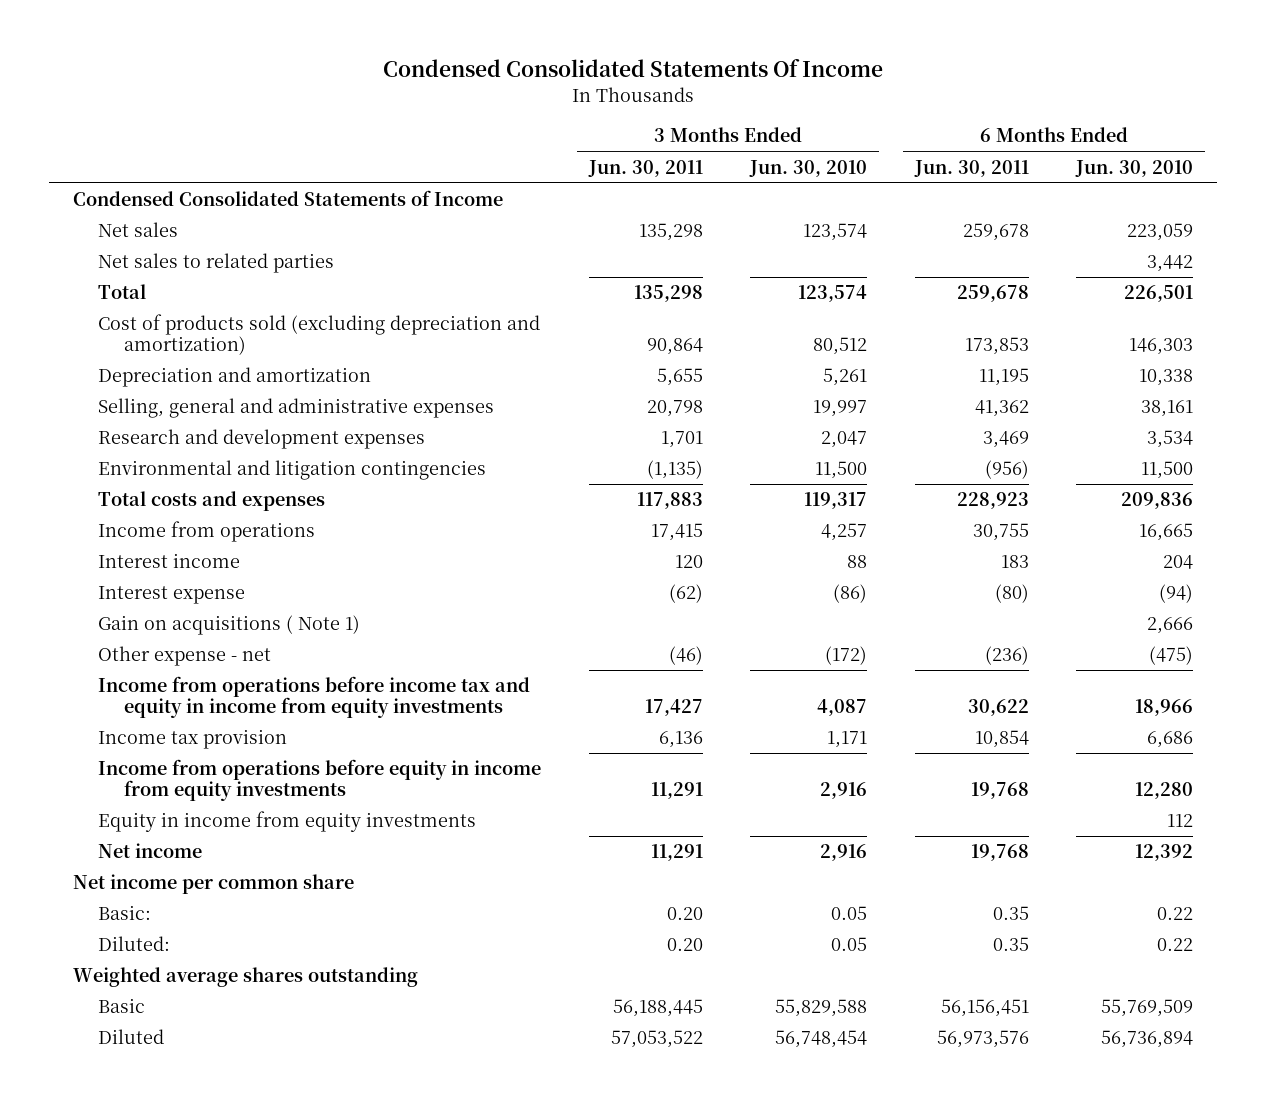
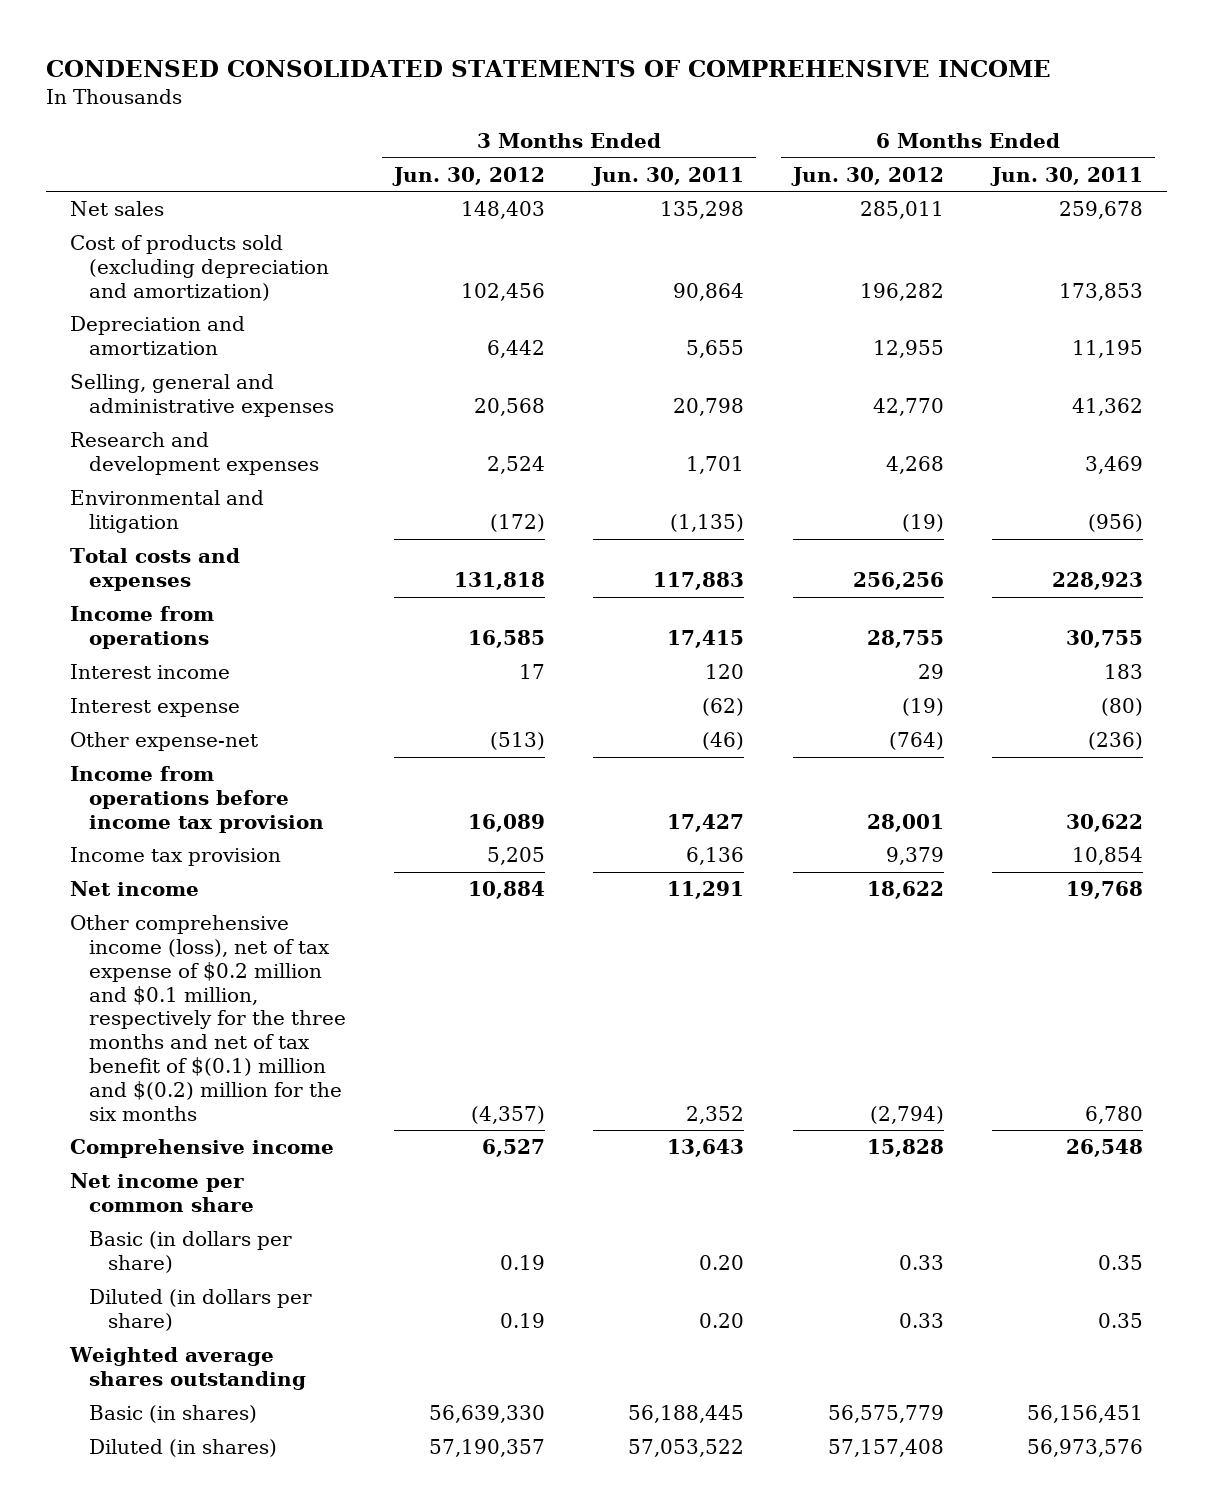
[382,59,883,78] Condensed Consolidated Statements Of Income -> [45,59,1051,77] CONDENSED CONSOLIDATED STATEMENTS OF COMPREHENSIVE INCOME
[749,159,868,177] Jun. 30, 2010 -> none
[1075,159,1194,177] Jun. 30, 2010 -> none
none -> [392,166,546,186] Jun. 30, 2012
none -> [790,166,944,186] Jun. 30, 2012
[72,190,503,207] Condensed Consolidated Statements of Income -> none
[98,253,335,274] Net sales to related parties -> none
[98,284,147,300] Total -> none
[98,460,487,481] Environmental and litigation contingencies -> [69,490,264,534] Environmental and litigation
[98,615,361,636] Gain on acquisitions ( Note 1) -> none
[98,646,272,667] Other expense - net -> [69,732,258,752] Other expense-net
[98,676,531,719] Income from operations before income tax and equity in income from equity investments -> [69,766,324,833] Income from operations before income tax provision
[98,759,542,802] Income from operations before equity in income from equity investments -> none
[98,811,477,833] Equity in income from equity investments -> none
none -> [69,915,346,1121] Other comprehensive income (loss), net of tax expense of $0.2 million and $0.1 million, respectively for the three months and net of tax benefit of $(0.1) million and $(0.2) million for the six months
none -> [69,1139,334,1159] Comprehensive income
[98,905,152,921] Basic: -> [88,1231,292,1274] Basic (in dollars per share)
[98,936,171,952] Diluted: -> [88,1289,312,1332] Diluted (in dollars per share)
[98,998,146,1014] Basic -> [88,1405,257,1424] Basic (in shares)
[98,1029,165,1045] Diluted -> [88,1439,277,1458] Diluted (in shares)

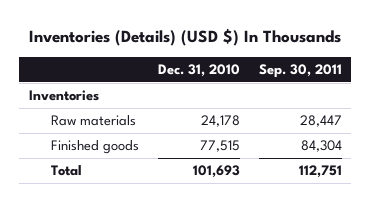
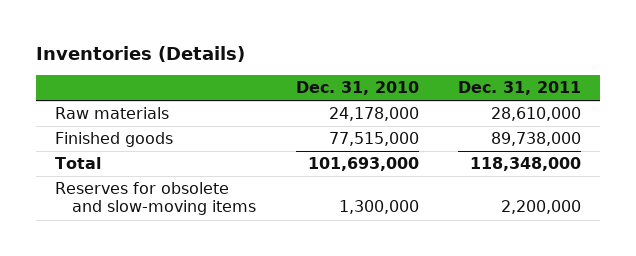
[29,27,342,46] Inventories (Details) (USD $) In Thousands -> [35,45,245,62] Inventories (Details)
[258,63,342,78] Sep. 30, 2011 -> none
none -> [457,81,581,96] Dec. 31, 2011
[28,90,99,102] Inventories -> none
[200,115,240,128] 24,178 -> [328,107,419,122] 24,178,000
[199,140,240,153] 77,515 -> [328,132,419,147] 77,515,000
[192,165,240,179] 101,693 -> [307,157,419,172] 101,693,000
none -> [55,182,257,216] Reserves for obsolete and slow-moving items

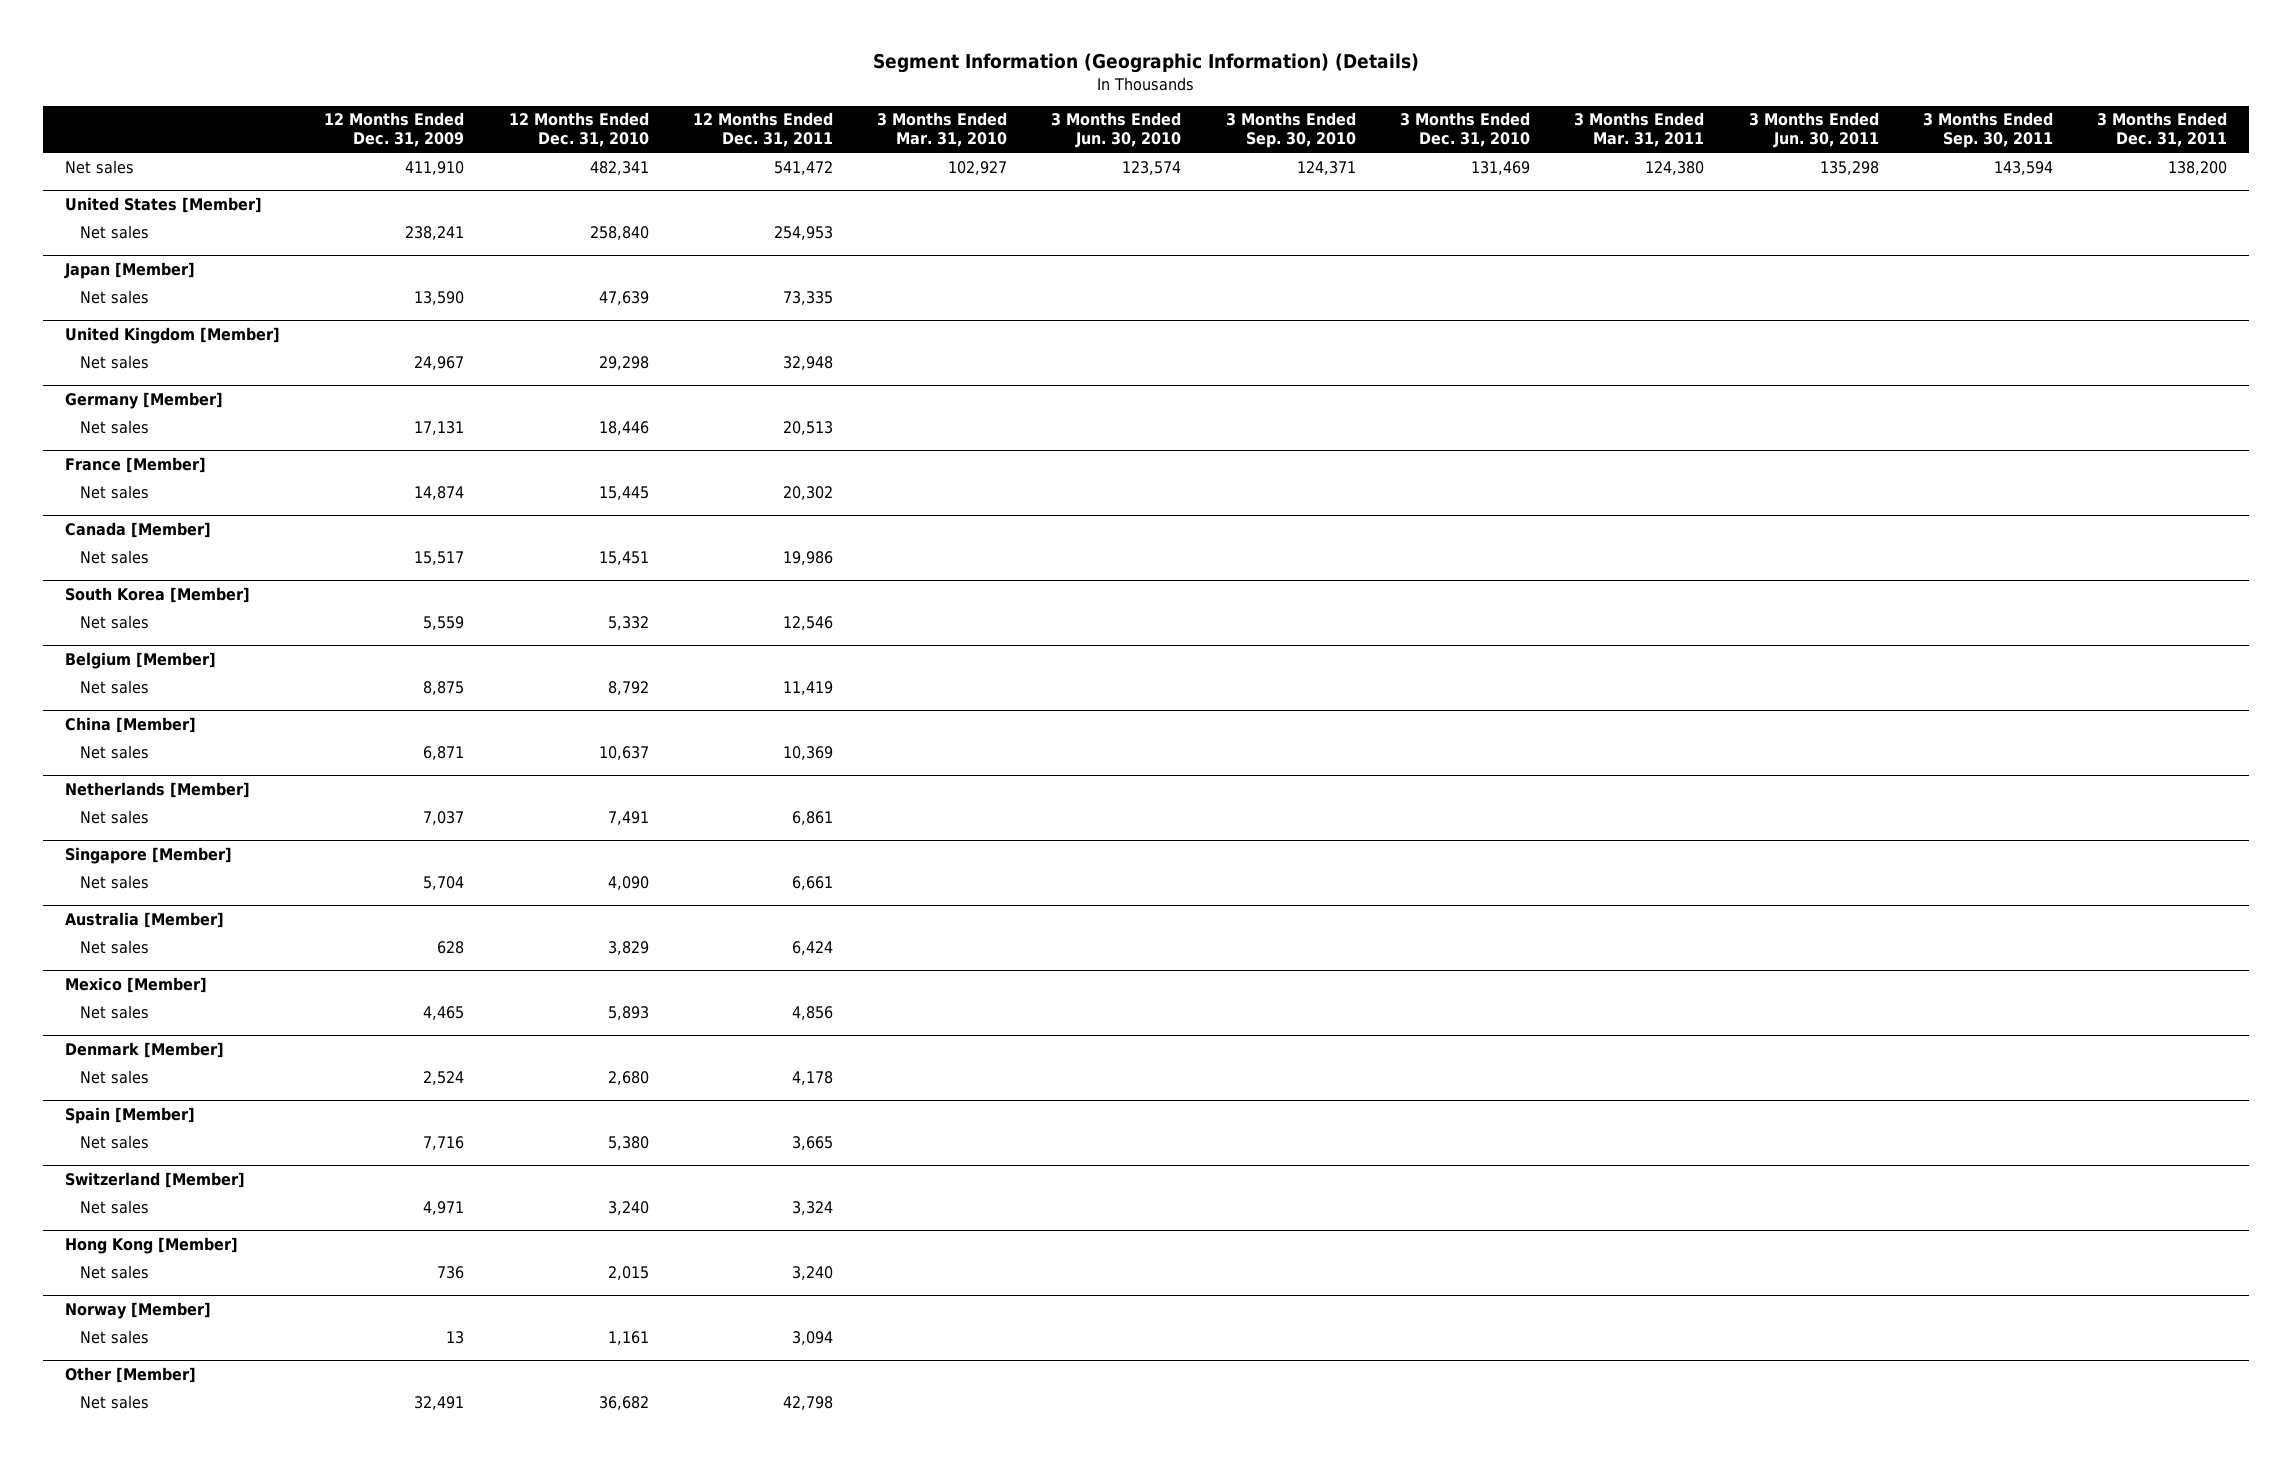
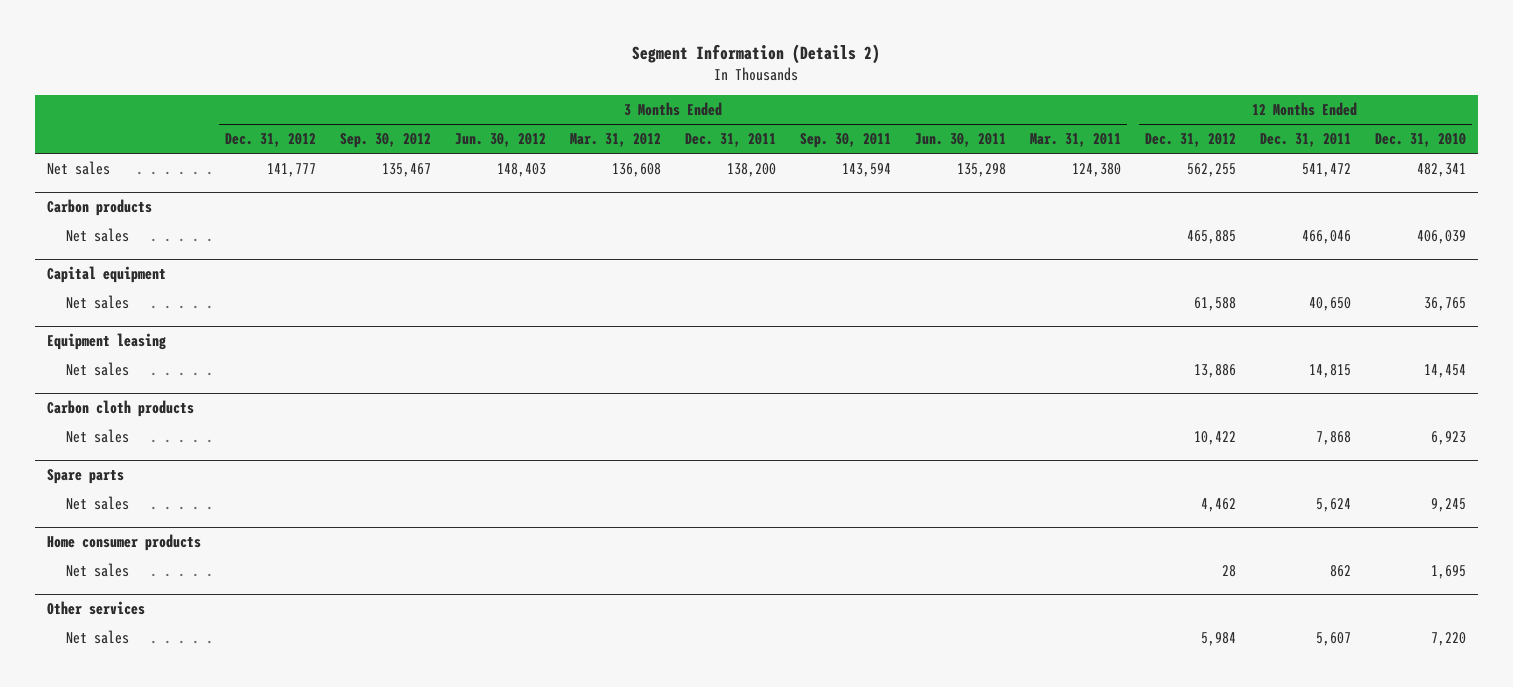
[873,52,1420,73] Segment Information (Geographic Information) (Details) -> [632,44,881,65] Segment Information (Details 2)
[324,112,465,148] 12 Months Ended Dec. 31, 2009 -> none
[877,112,1008,148] 3 Months Ended Mar. 31, 2010 -> none
[1051,112,1182,149] 3 Months Ended Jun. 30, 2010 -> none
[1225,112,1356,149] 3 Months Ended Sep. 30, 2010 -> none
[1400,112,1531,148] 3 Months Ended Dec. 31, 2010 -> none
none -> [225,133,317,148] Dec. 31, 2012
none -> [340,133,432,149] Sep. 30, 2012
none -> [455,133,547,148] Jun. 30, 2012
none -> [570,133,662,148] Mar. 31, 2012
none -> [1144,133,1236,148] Dec. 31, 2012
[65,197,263,214] United States [Member] -> none
[64,262,196,280] Japan [Member] -> none
[65,327,281,345] United Kingdom [Member] -> none
[65,392,224,410] Germany [Member] -> none
[65,457,207,474] France [Member] -> none
[65,522,212,539] Canada [Member] -> none
[65,587,251,604] South Korea [Member] -> none
[65,652,217,670] Belgium [Member] -> none
[80,679,150,694] Net sales -> none
[65,717,197,734] China [Member] -> none
[80,744,150,759] Net sales -> none
[65,782,251,799] Netherlands [Member] -> none
[80,809,150,824] Net sales -> none
[65,847,233,865] Singapore [Member] -> none
[80,874,150,889] Net sales -> none
[65,912,225,929] Australia [Member] -> none
[80,939,150,954] Net sales -> none
[65,977,208,994] Mexico [Member] -> none
[80,1004,150,1019] Net sales -> none
[65,1042,225,1059] Denmark [Member] -> none
[80,1069,150,1084] Net sales -> none
[65,1107,196,1125] Spain [Member] -> none
[80,1134,150,1149] Net sales -> none
[65,1172,246,1189] Switzerland [Member] -> none
[80,1199,150,1214] Net sales -> none
[65,1237,239,1255] Hong Kong [Member] -> none
[80,1264,150,1279] Net sales -> none
[65,1302,212,1320] Norway [Member] -> none
[80,1329,150,1344] Net sales -> none
[65,1367,197,1384] Other [Member] -> none
[80,1394,150,1409] Net sales -> none
none -> [47,199,153,217] Carbon products
[589,225,649,240] 258,840 -> [1416,229,1466,244] 406,039
[773,225,833,240] 254,953 -> [1301,229,1351,244] 466,046
none -> [47,266,167,284] Capital equipment
[598,290,649,305] 47,639 -> [1423,296,1466,311] 36,765
[782,290,833,305] 73,335 -> [1308,296,1351,311] 40,650
none -> [47,333,167,351] Equipment leasing
[598,355,649,370] 29,298 -> [1423,363,1466,378] 14,454
[782,355,833,370] 32,948 -> [1308,363,1351,378] 14,815
none -> [47,400,195,418] Carbon cloth products
[598,420,649,435] 18,446 -> [1430,430,1466,445] 6,923
[782,420,833,435] 20,513 -> [1315,430,1351,445] 7,868
none -> [47,469,125,485] Spare parts
[598,485,649,500] 15,445 -> [1430,497,1466,512] 9,245
[782,485,833,500] 20,302 -> [1315,497,1351,512] 5,624
none -> [47,534,202,552] Home consumer products
[598,550,649,565] 15,451 -> [1430,564,1466,579] 1,695
[782,550,833,565] 19,986 -> [1329,564,1351,577] 862
none -> [47,601,146,616] Other services
[607,615,649,630] 5,332 -> [1430,631,1466,646] 7,220
[782,615,833,630] 12,546 -> [1315,631,1351,646] 5,607

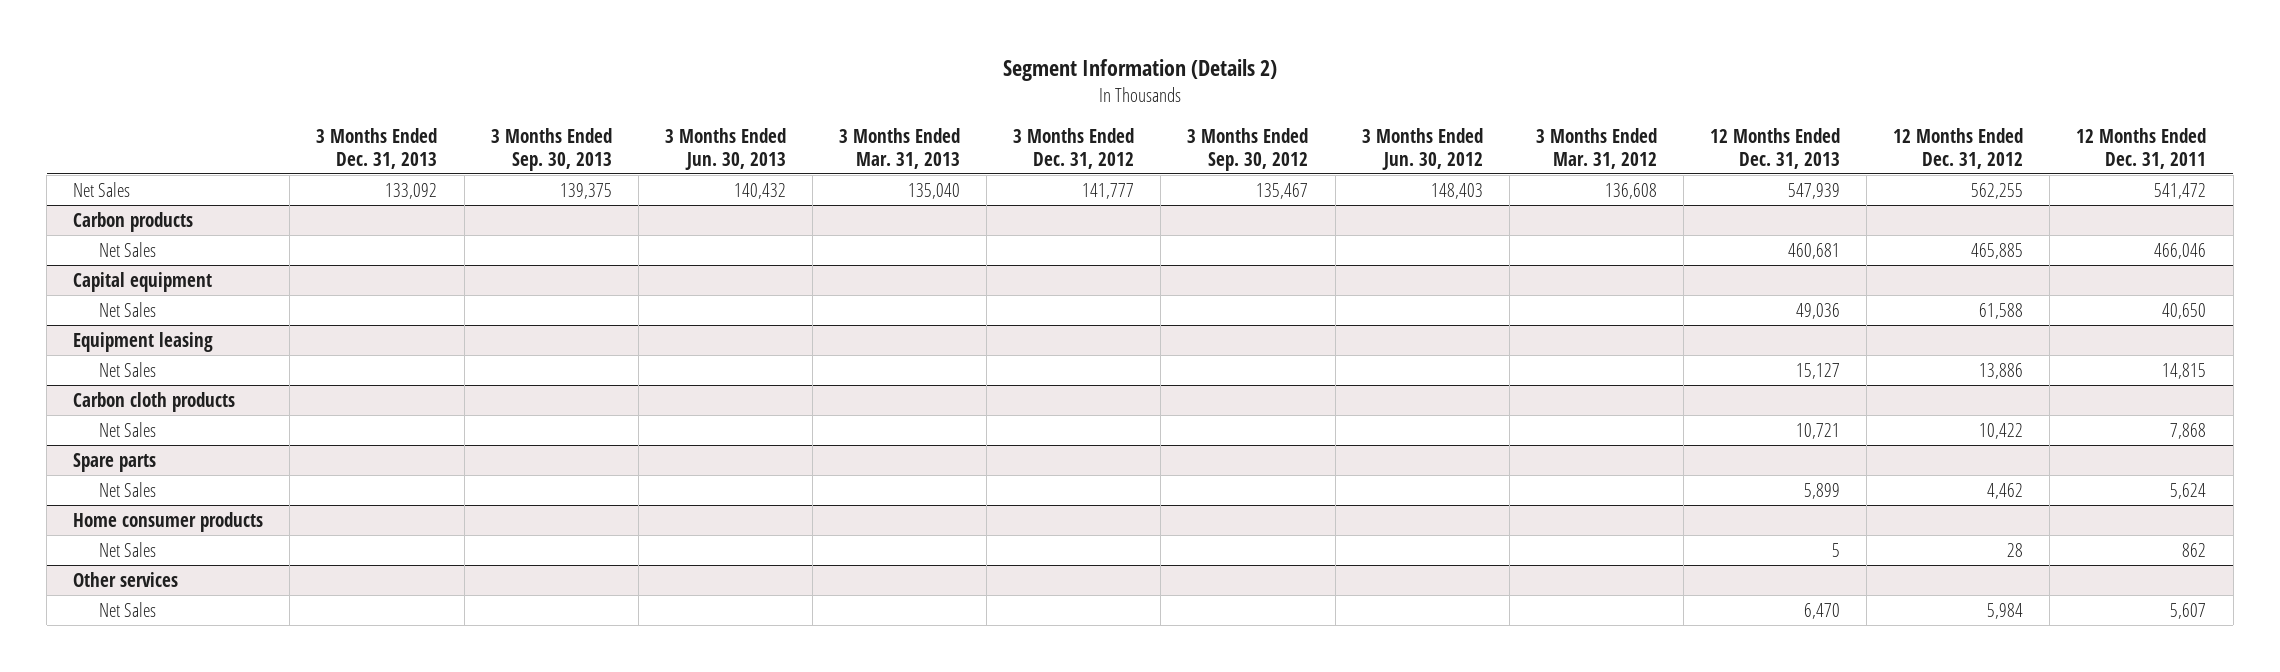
[684,133,776,148] Dec. 31, 2011 -> none
[799,133,891,149] Sep. 30, 2011 -> none
[914,133,1006,148] Jun. 30, 2011 -> none
[1029,133,1121,148] Mar. 31, 2011 -> none
[1374,133,1466,148] Dec. 31, 2010 -> none
none -> [316,127,438,169] 3 Months Ended Dec. 31, 2013
none -> [490,127,612,171] 3 Months Ended Sep. 30, 2013
none -> [664,127,786,170] 3 Months Ended Jun. 30, 2013
none -> [839,127,961,169] 3 Months Ended Mar. 31, 2013
none -> [1710,127,1841,169] 12 Months Ended Dec. 31, 2013
[47,160,111,175] Net sales -> [73,181,131,197] Net Sales
[65,227,129,242] Net sales -> [99,241,157,257] Net Sales
[65,294,129,309] Net sales -> [99,301,157,317] Net Sales
[65,361,129,376] Net sales -> [99,361,157,377] Net Sales
[65,428,129,443] Net sales -> [99,421,157,437] Net Sales
[65,495,129,510] Net sales -> [99,481,157,497] Net Sales
[65,562,129,577] Net sales -> [99,541,157,557] Net Sales
[65,629,129,644] Net sales -> [99,601,157,617] Net Sales

